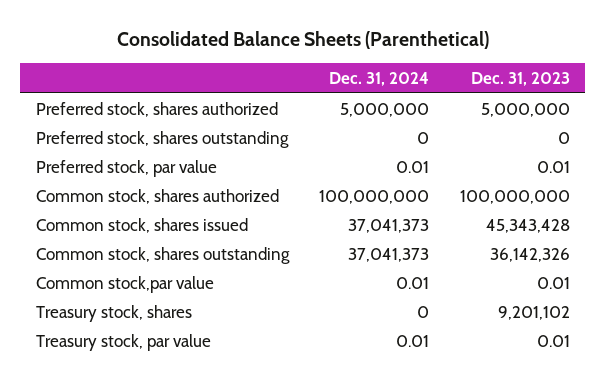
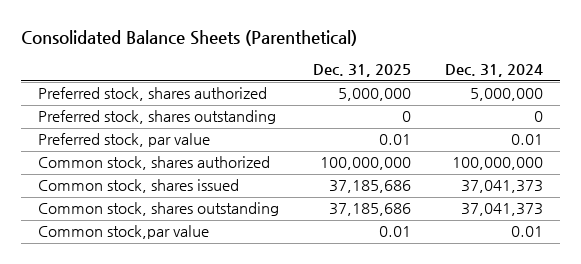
[470,71,570,86] Dec. 31, 2023 -> none
none -> [312,64,411,78] Dec. 31, 2025
[35,304,192,322] Treasury stock, shares -> none
[35,333,211,351] Treasury stock, par value -> none

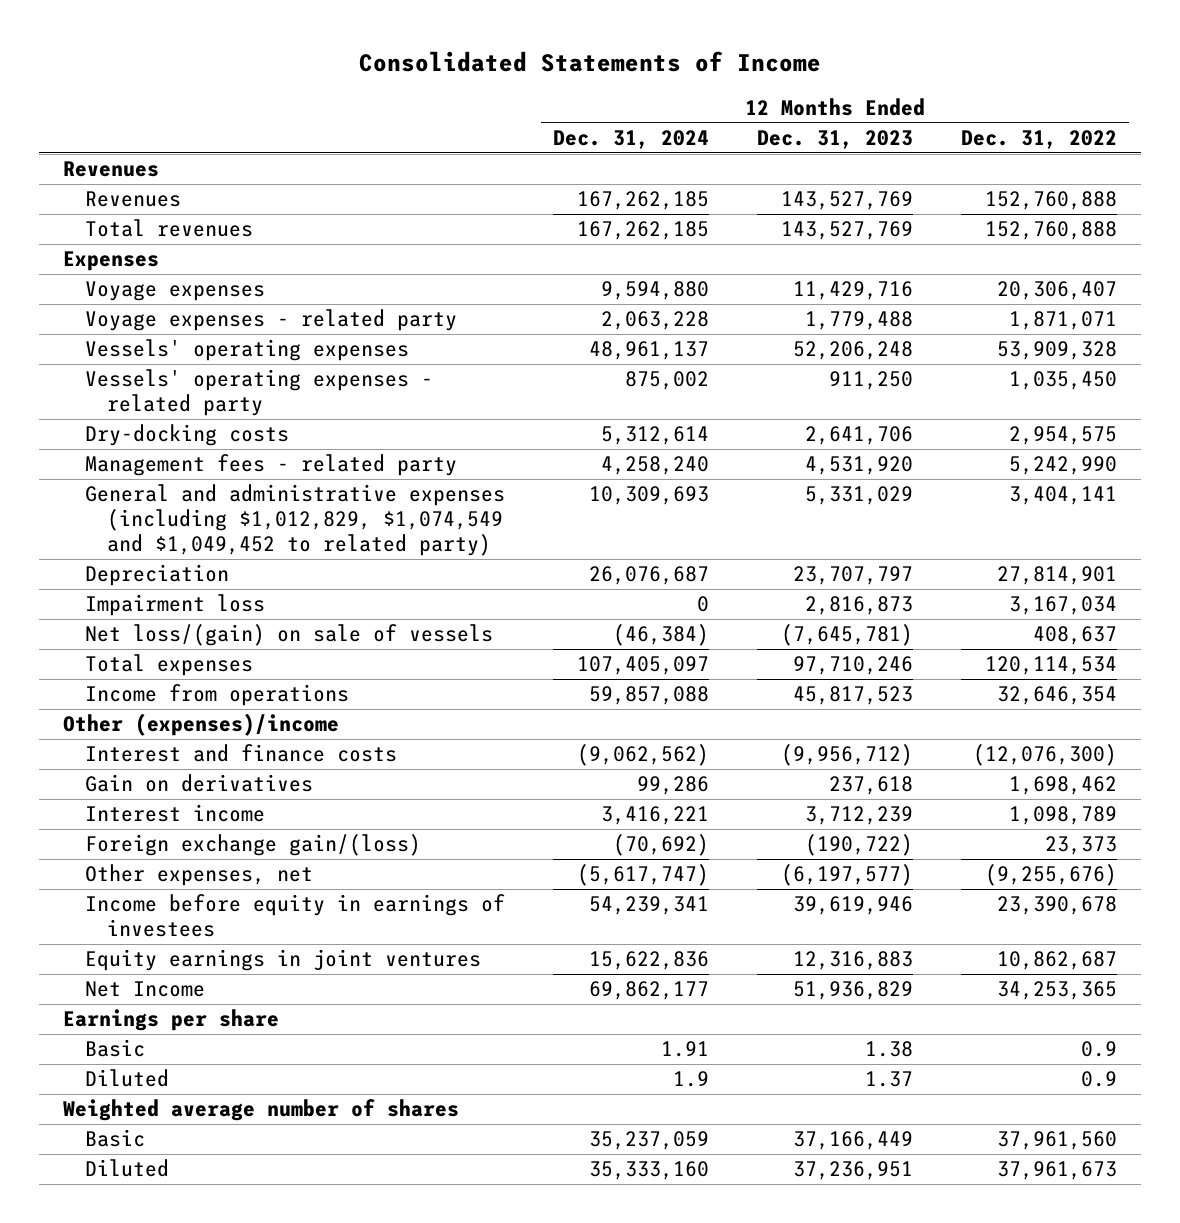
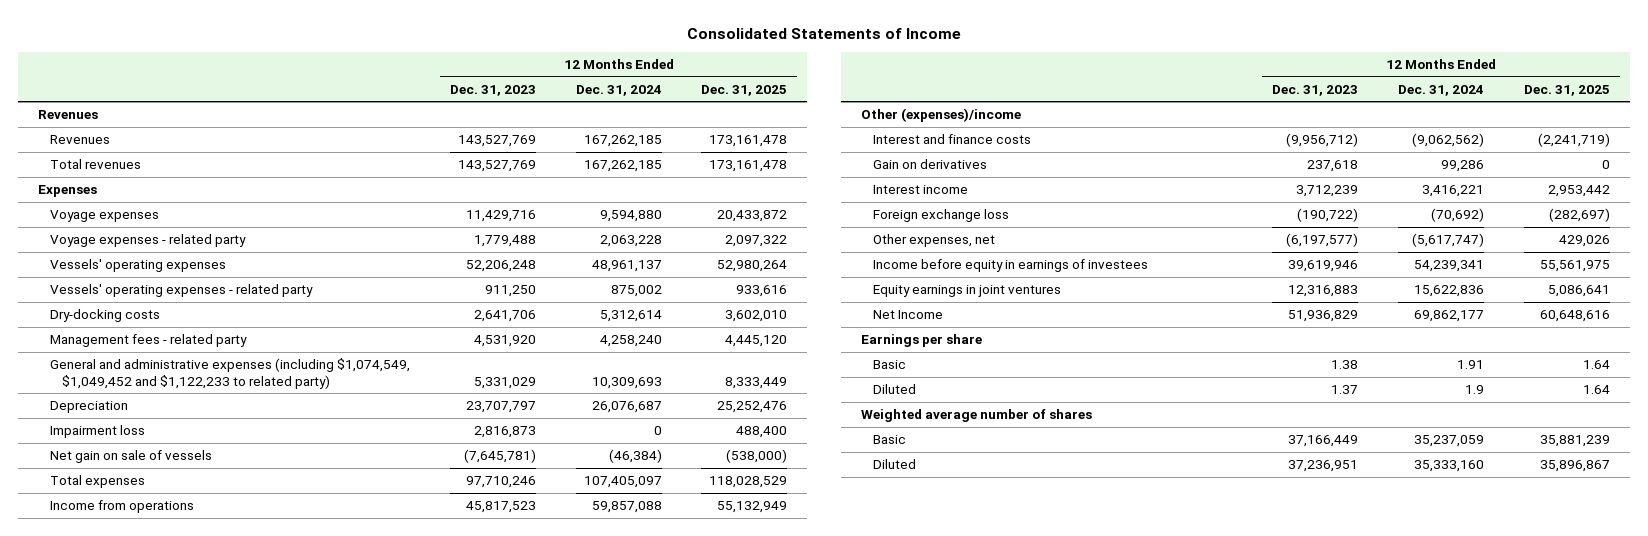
[961,129,1118,149] Dec. 31, 2022 -> none
none -> [701,84,788,96] Dec. 31, 2025
[84,484,505,557] General and administrative expenses (including $1,012,829, $1,074,549 and $1,049,452 to related party) -> [50,358,411,389] General and administrative expenses (including $1,074,549, $1,049,452 and $1,122,233 to related party)
[84,624,493,647] Net loss/(gain) on sale of vessels -> [50,450,213,464] Net gain on sale of vessels
[84,834,421,857] Foreign exchange gain/(loss) -> [872,209,1009,223] Foreign exchange loss

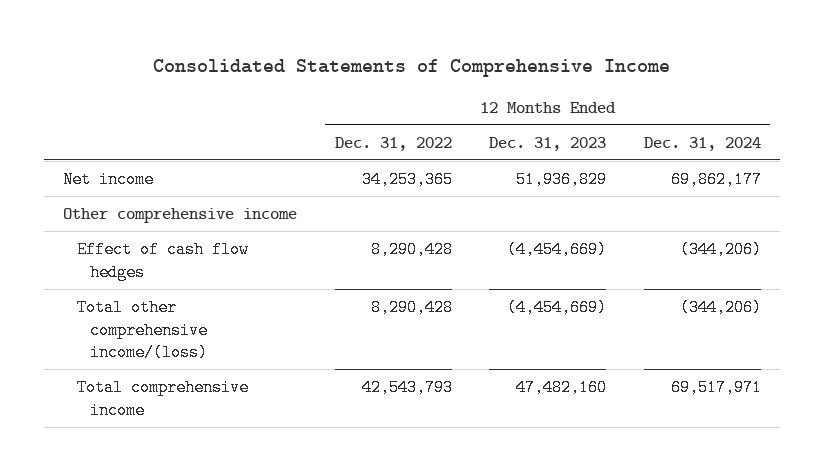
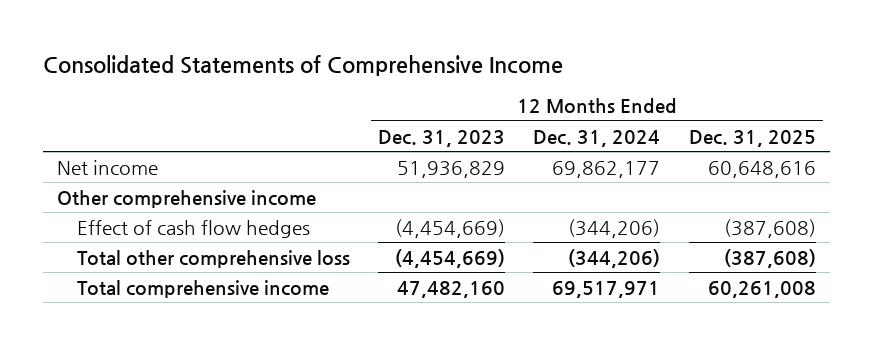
[334,136,452,151] Dec. 31, 2022 -> none
none -> [688,129,816,147] Dec. 31, 2025
[76,298,209,362] Total other comprehensive income/(loss) -> [76,249,350,268] Total other comprehensive loss

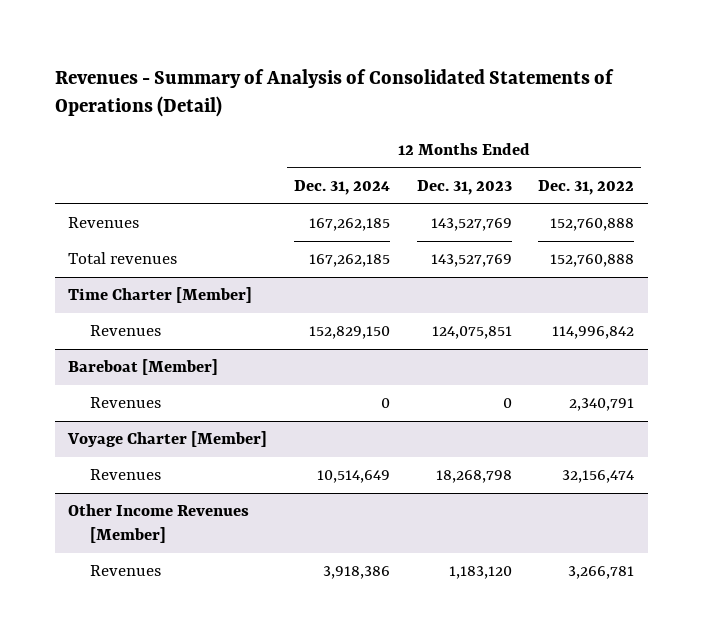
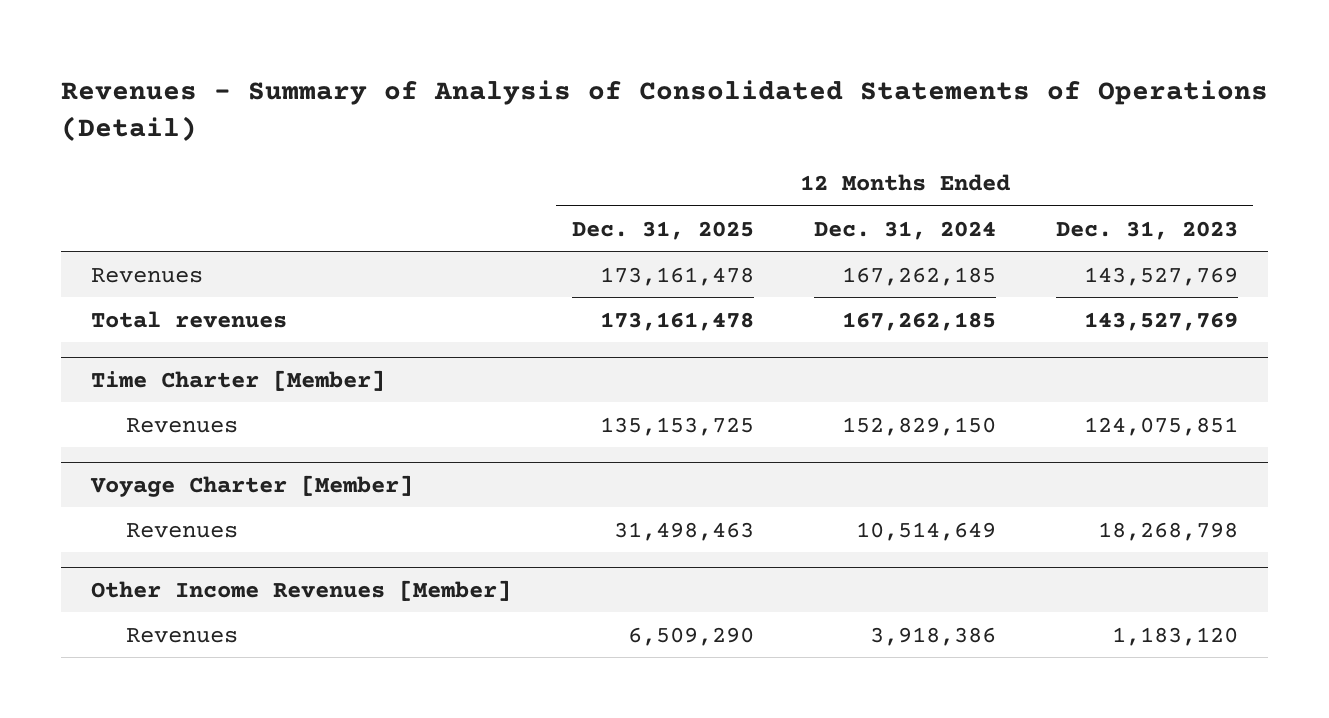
[538,179,635,195] Dec. 31, 2022 -> none
none -> [571,220,754,240] Dec. 31, 2025
[68,359,219,376] Bareboat [Member] -> none
[90,397,162,409] Revenues -> none

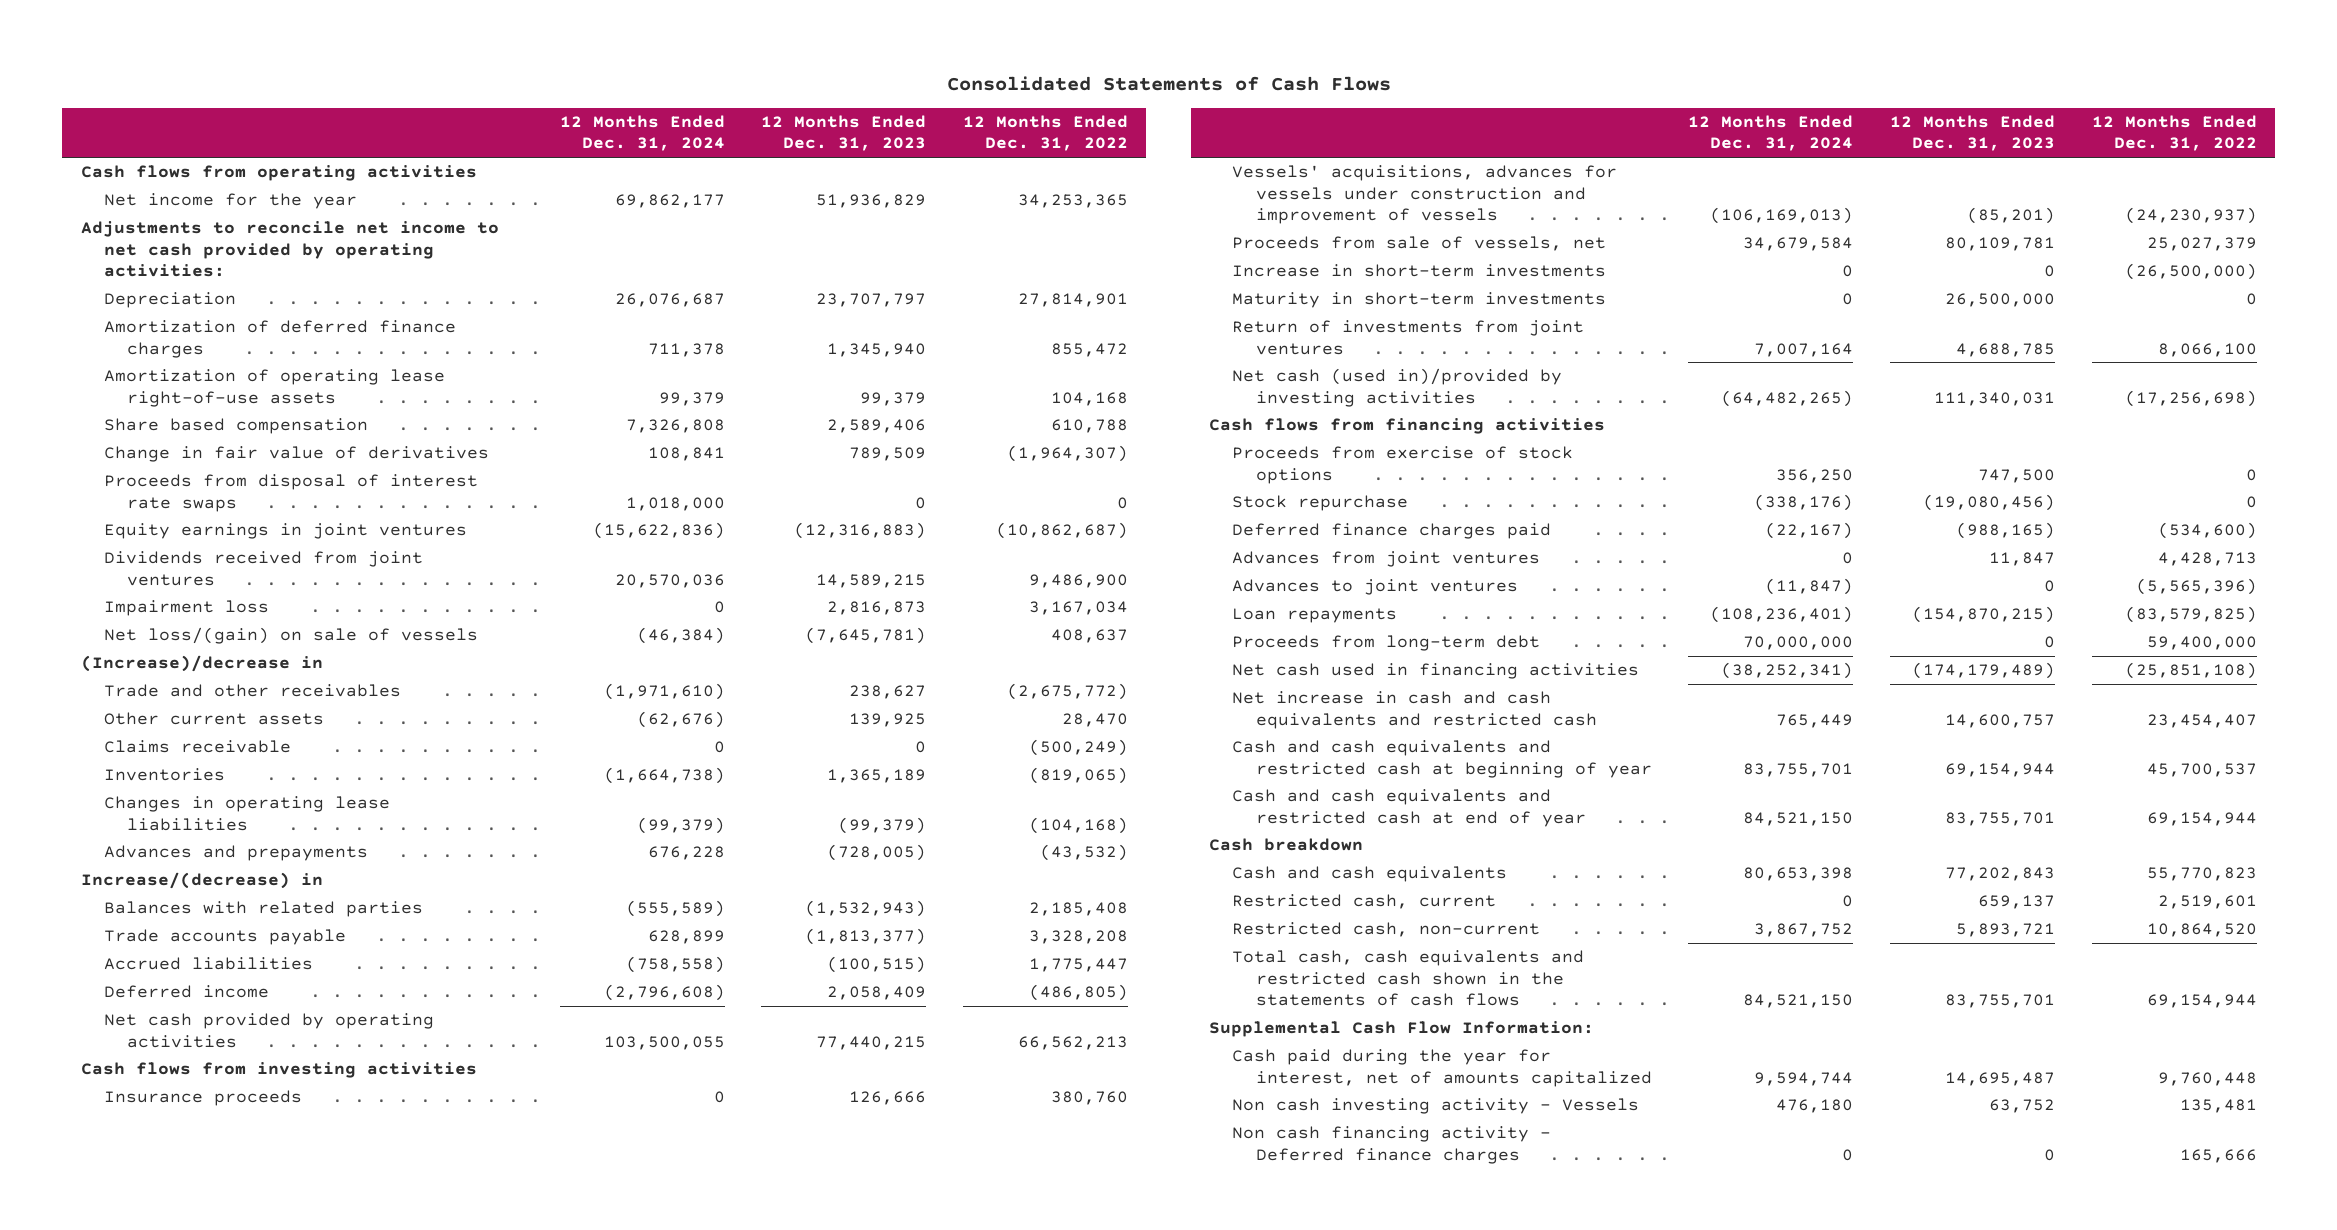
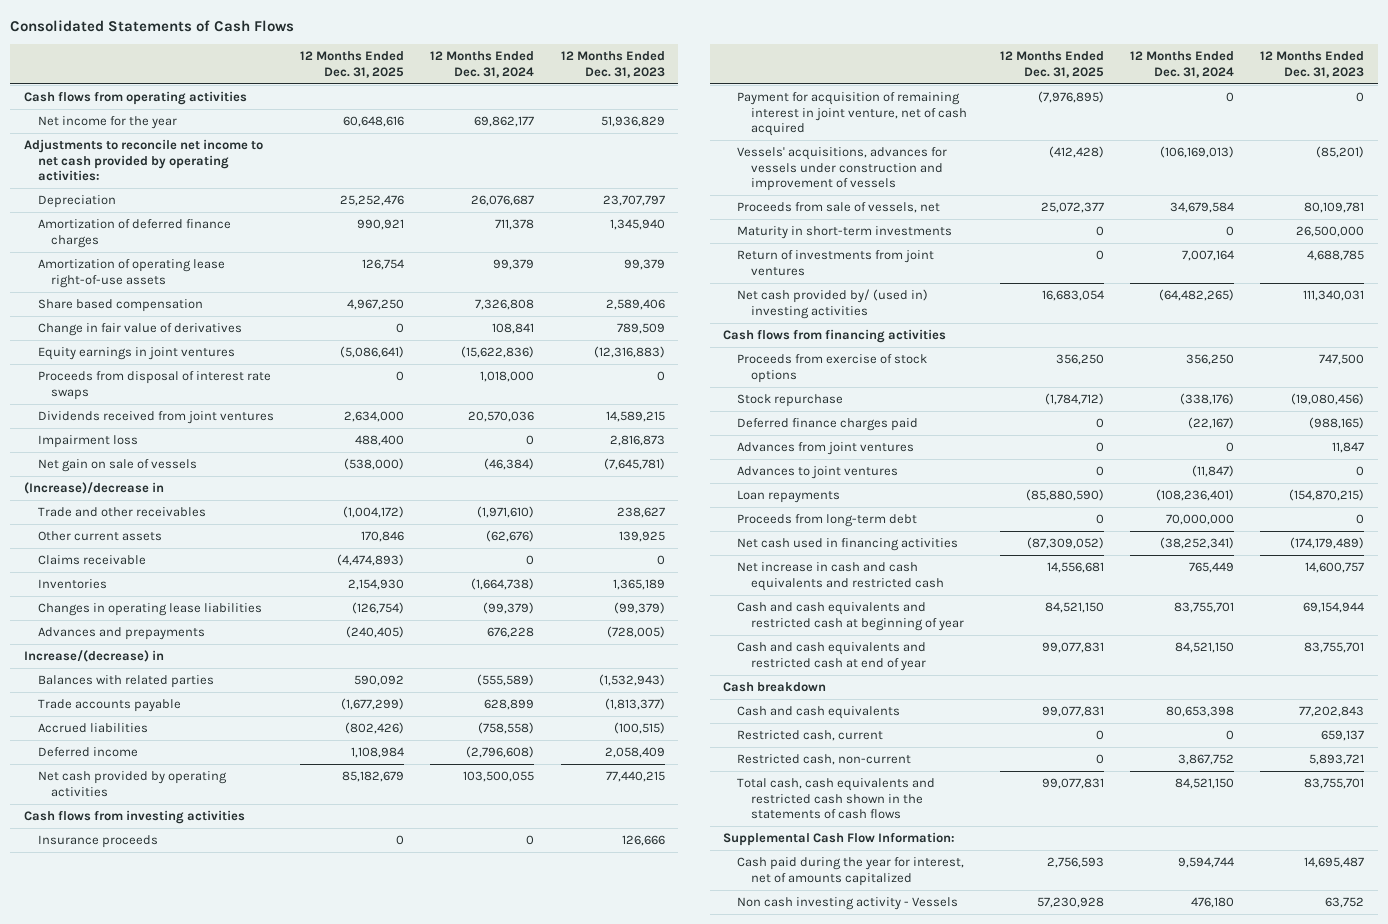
[963,115,1129,152] 12 Months Ended Dec. 31, 2022 -> none
none -> [299,51,404,78] 12 Months Ended Dec. 31, 2025
[103,474,478,512] Proceeds from disposal of interest rate swaps -> [37,371,271,400] Proceeds from disposal of interest rate swaps
[103,627,478,645] Net loss/(gain) on sale of vessels -> [37,459,197,473] Net gain on sale of vessels
none -> [737,92,968,137] Payment for acquisition of remaining interest in joint venture, net of cash acquired
[1232,264,1607,278] Increase in short-term investments -> none
[1232,368,1563,407] Net cash (used in)/provided by investing activities -> [737,289,929,319] Net cash provided by/ (used in) investing activities
[1232,1126,1552,1164] Non cash financing activity - Deferred finance charges -> none

